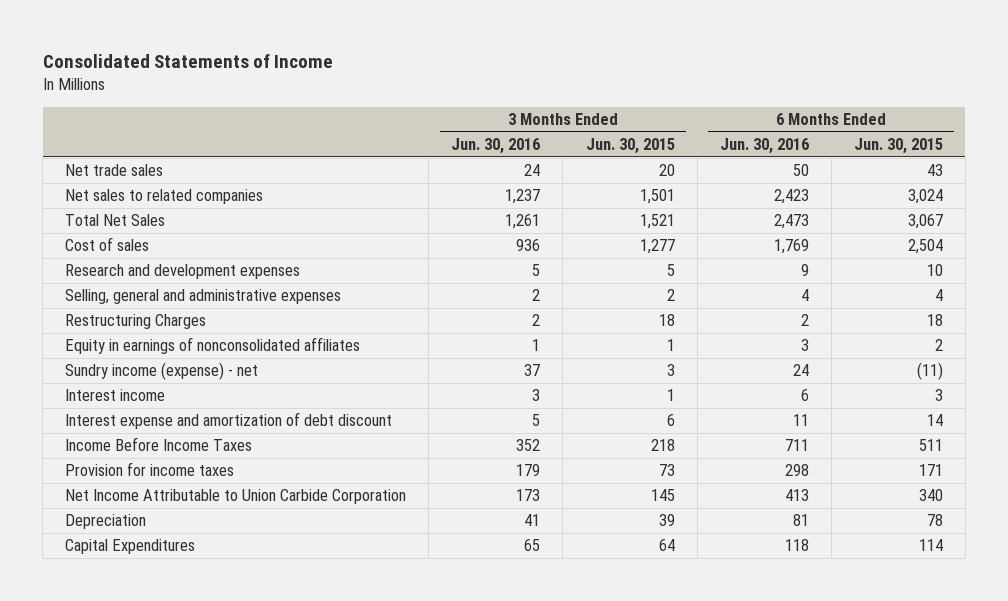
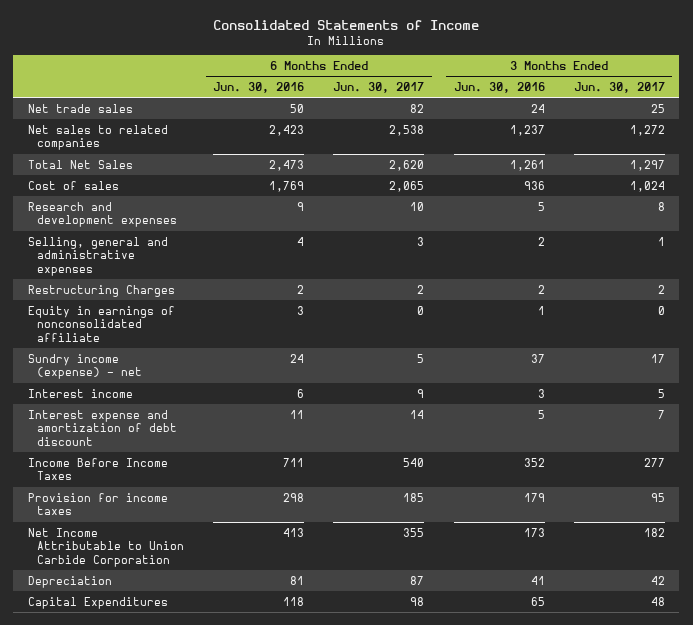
[585,138,675,155] Jun. 30, 2015 -> none
[853,138,943,155] Jun. 30, 2015 -> none
none -> [333,81,425,93] Jun. 30, 2017
none -> [573,81,665,93] Jun. 30, 2017
[65,337,361,355] Equity in earnings of nonconsolidated affiliates -> [27,305,175,342] Equity in earnings of nonconsolidated affiliate

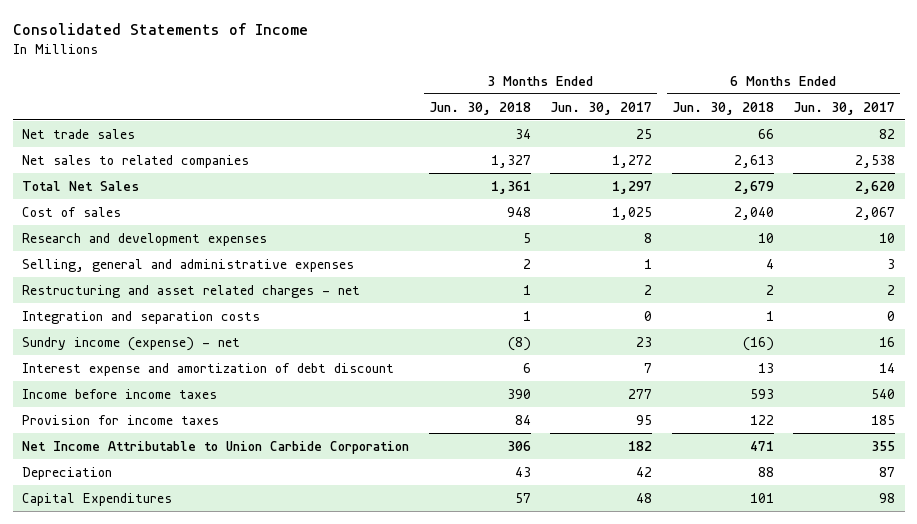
[213,81,305,93] Jun. 30, 2016 -> none
[453,81,545,93] Jun. 30, 2016 -> none
none -> [428,101,531,115] Jun. 30, 2018
none -> [671,101,774,115] Jun. 30, 2018
[389,180,425,192] 2,065 -> [854,206,895,220] 2,067
[629,180,665,192] 1,024 -> [612,206,653,220] 1,025
[27,305,175,342] Equity in earnings of nonconsolidated affiliate -> none
[27,388,133,398] Interest income -> none
[27,284,175,297] Restructuring Charges -> [22,284,361,298] Restructuring and asset related charges - net
none -> [22,310,261,324] Integration and separation costs
[417,353,425,363] 5 -> [878,336,895,347] 16
[650,353,665,363] 17 -> [636,336,653,347] 23
[27,457,168,481] Income Before Income Taxes -> [22,388,218,399] Income before income taxes

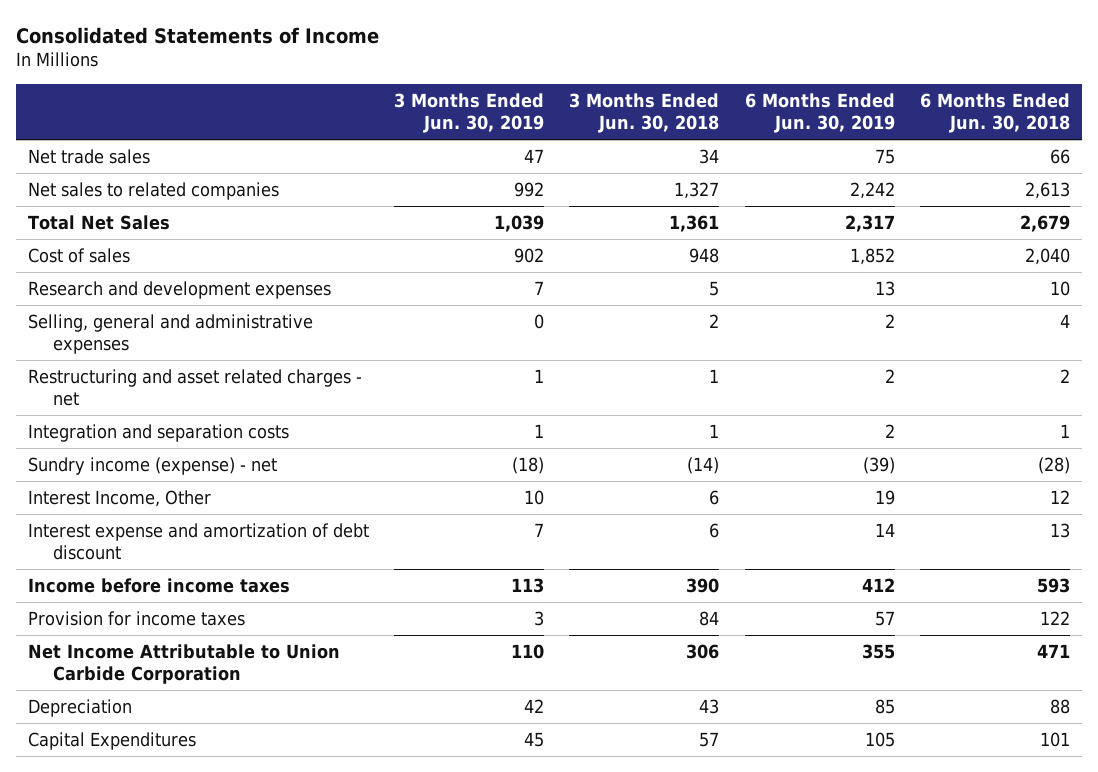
[550,101,653,115] Jun. 30, 2017 -> none
[792,101,895,115] Jun. 30, 2017 -> none
none -> [394,92,545,134] 3 Months Ended Jun. 30, 2019
none -> [744,92,895,134] 6 Months Ended Jun. 30, 2019
[507,336,531,351] (8) -> [687,456,720,474] (14)
[742,336,774,351] (16) -> [1037,456,1070,474] (28)
none -> [28,489,212,507] Interest Income, Other

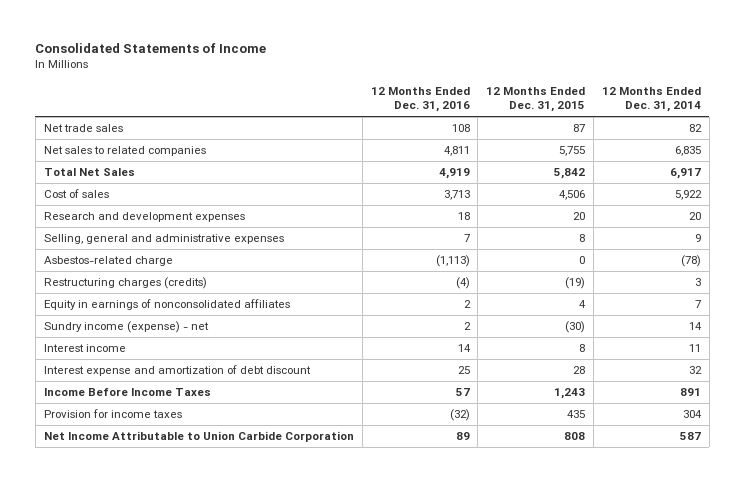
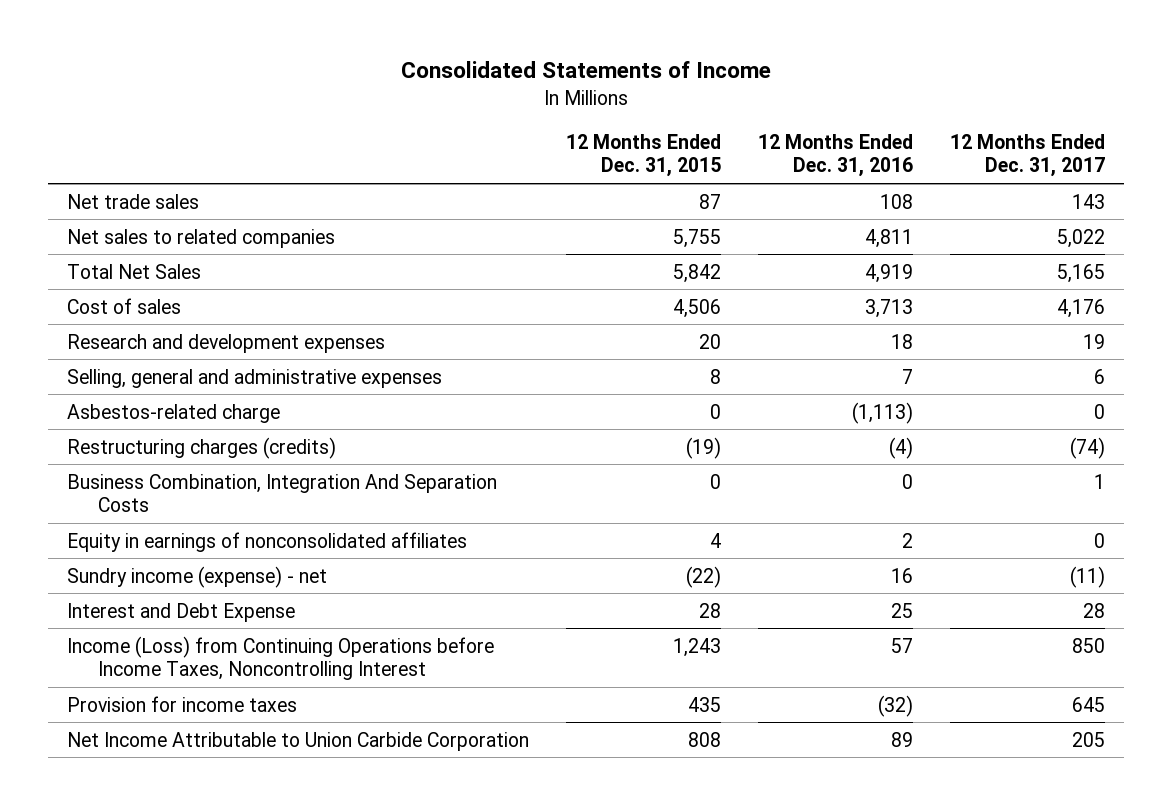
[601,86,701,112] 12 Months Ended Dec. 31, 2014 -> none
none -> [949,133,1105,178] 12 Months Ended Dec. 31, 2017
none -> [66,473,497,513] Business Combination, Integration And Separation Costs
[43,344,126,353] Interest income -> none
[463,322,471,331] 2 -> [890,567,913,583] 16
[565,321,586,334] (30) -> [685,565,721,588] (22)
[43,365,311,377] Interest expense and amortization of debt discount -> [66,602,295,622] Interest and Debt Expense
[43,388,211,397] Income Before Income Taxes -> [66,635,494,681] Income (Loss) from Continuing Operations before Income Taxes, Noncontrolling Interest

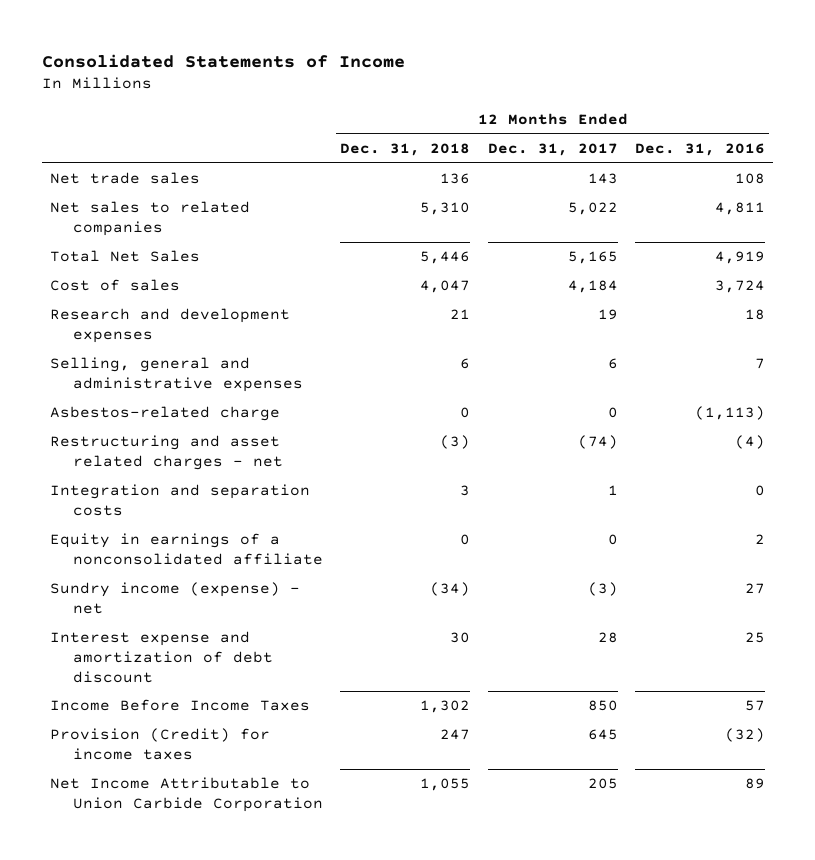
[565,133,721,178] 12 Months Ended Dec. 31, 2015 -> none
none -> [340,142,471,156] Dec. 31, 2018
[864,298,913,318] 3,713 -> [714,280,765,294] 3,724
[1056,298,1105,318] 4,176 -> [567,280,618,294] 4,184
[66,436,336,459] Restructuring charges (credits) -> [50,435,284,470] Restructuring and asset related charges - net
[66,473,497,513] Business Combination, Integration And Separation Costs -> [50,484,311,516] Integration and separation costs
[66,531,467,552] Equity in earnings of nonconsolidated affiliates -> [50,533,324,565] Equity in earnings of a nonconsolidated affiliate
[890,567,913,583] 16 -> [744,583,765,595] 27
[1069,565,1105,588] (11) -> [587,582,618,597] (3)
[66,602,295,622] Interest and Debt Expense -> [50,631,274,683] Interest expense and amortization of debt discount
[66,635,494,681] Income (Loss) from Continuing Operations before Income Taxes, Noncontrolling Interest -> [50,699,311,712] Income Before Income Taxes
[66,695,297,712] Provision for income taxes -> [50,728,271,760] Provision (Credit) for income taxes

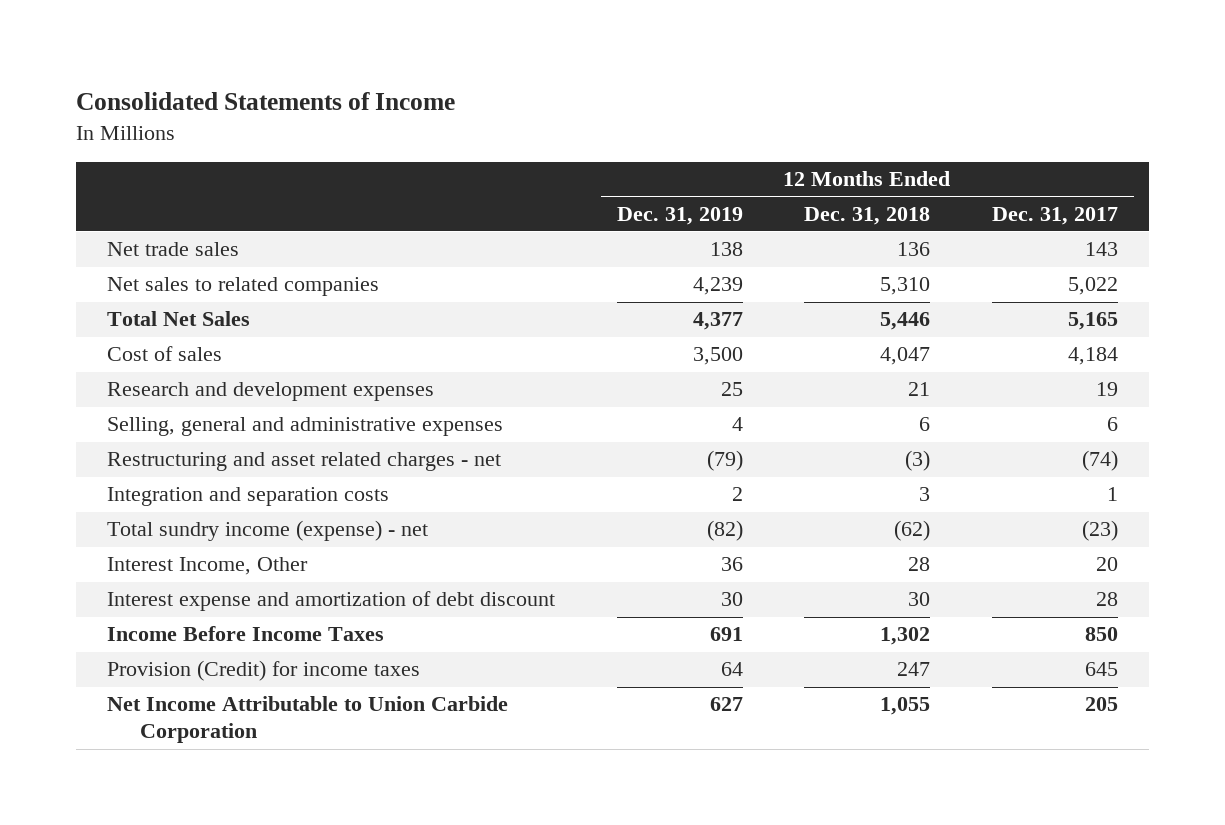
[634,142,765,156] Dec. 31, 2016 -> none
none -> [616,206,743,225] Dec. 31, 2019
[50,406,281,422] Asbestos-related charge -> none
[50,533,324,565] Equity in earnings of a nonconsolidated affiliate -> none
[50,582,301,614] Sundry income (expense) - net -> [106,520,428,542] Total sundry income (expense) - net
[430,582,471,597] (34) -> [894,520,931,542] (62)
[587,582,618,597] (3) -> [1082,520,1119,542] (23)
none -> [106,557,308,576] Interest Income, Other

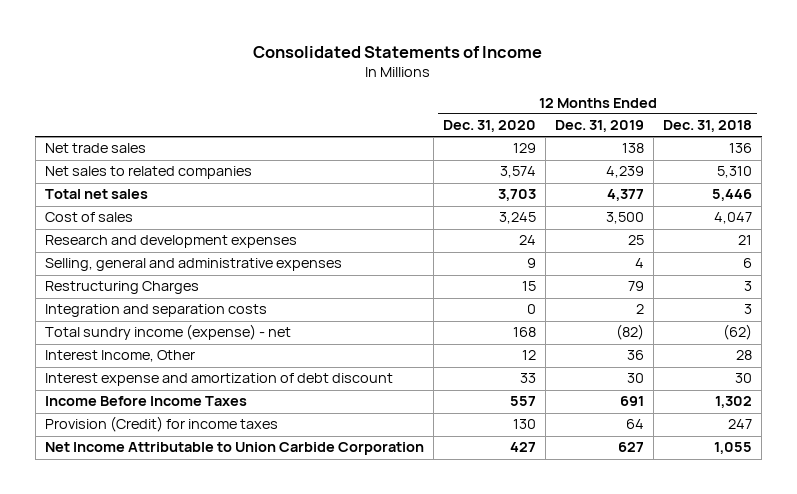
[992,206,1119,225] Dec. 31, 2017 -> none
none -> [442,120,536,133] Dec. 31, 2020
[106,311,250,327] Total Net Sales -> [44,189,148,200] Total net sales
[106,452,501,472] Restructuring and asset related charges - net -> [44,281,199,295] Restructuring Charges
[706,450,743,472] (79) -> [628,281,645,292] 79
[905,450,931,472] (3) -> [744,281,753,292] 3

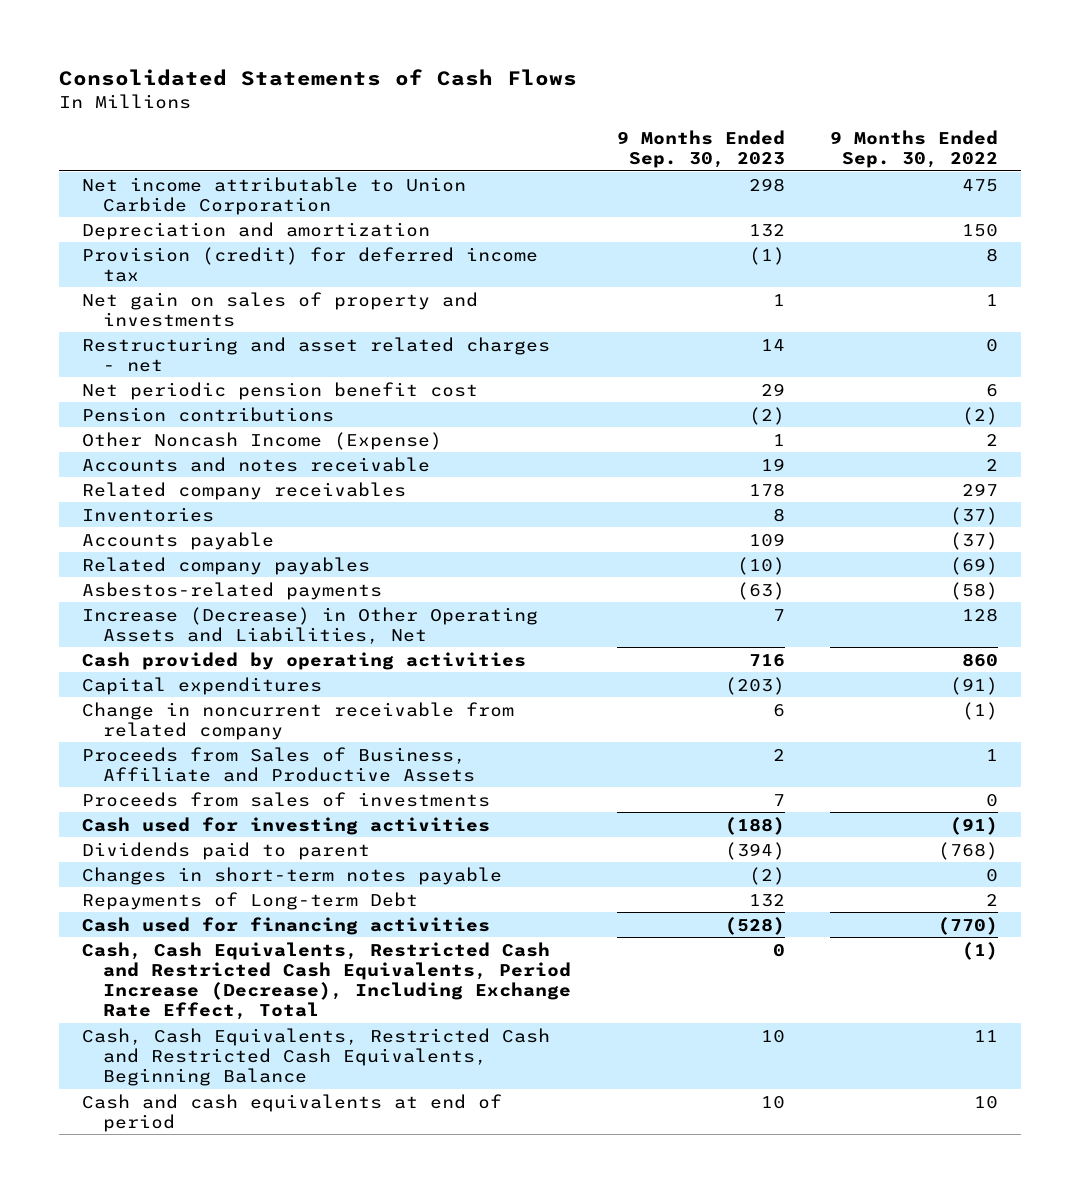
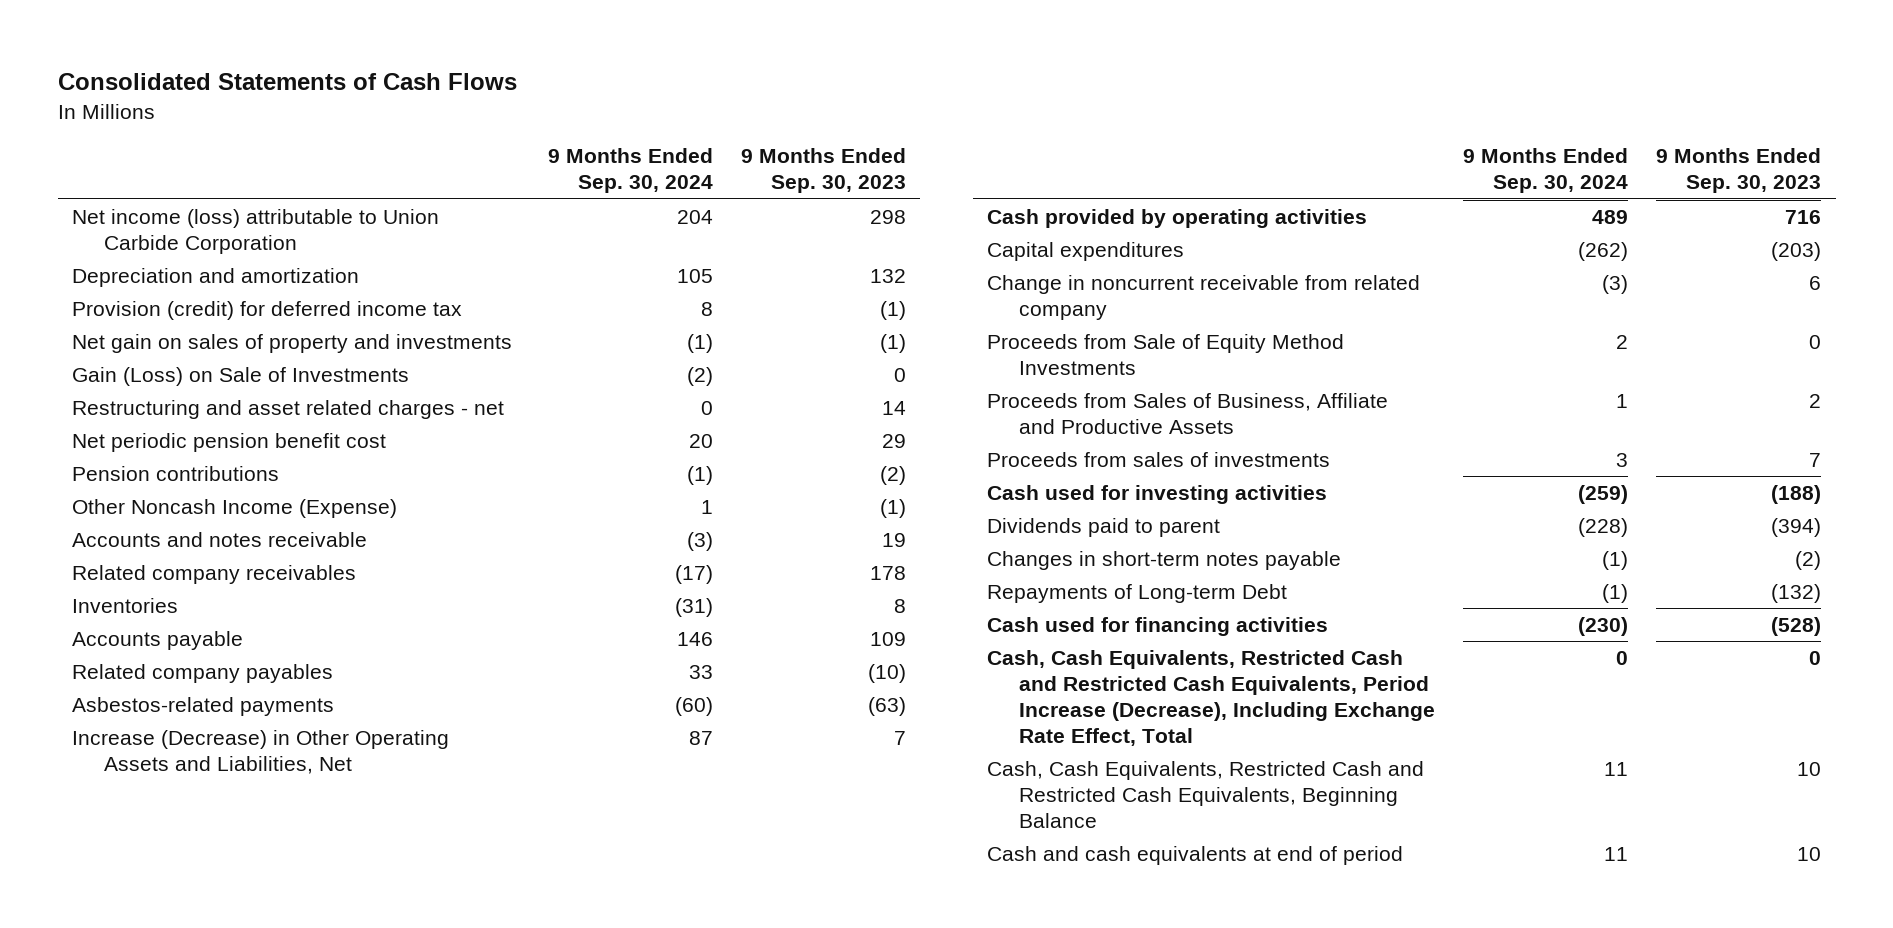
[830,130,999,169] 9 Months Ended Sep. 30, 2022 -> none
none -> [547,148,713,194] 9 Months Ended Sep. 30, 2024
[81,176,466,215] Net income attributable to Union Carbide Corporation -> [71,208,439,254] Net income (loss) attributable to Union Carbide Corporation
[772,293,785,306] 1 -> [880,333,907,353] (1)
none -> [71,366,409,386] Gain (Loss) on Sale of Investments
[772,433,785,446] 1 -> [880,498,907,518] (1)
none -> [987,333,1345,375] Proceeds from Sale of Equity Method Investments
[748,893,785,907] 132 -> [1771,583,1822,603] (132)

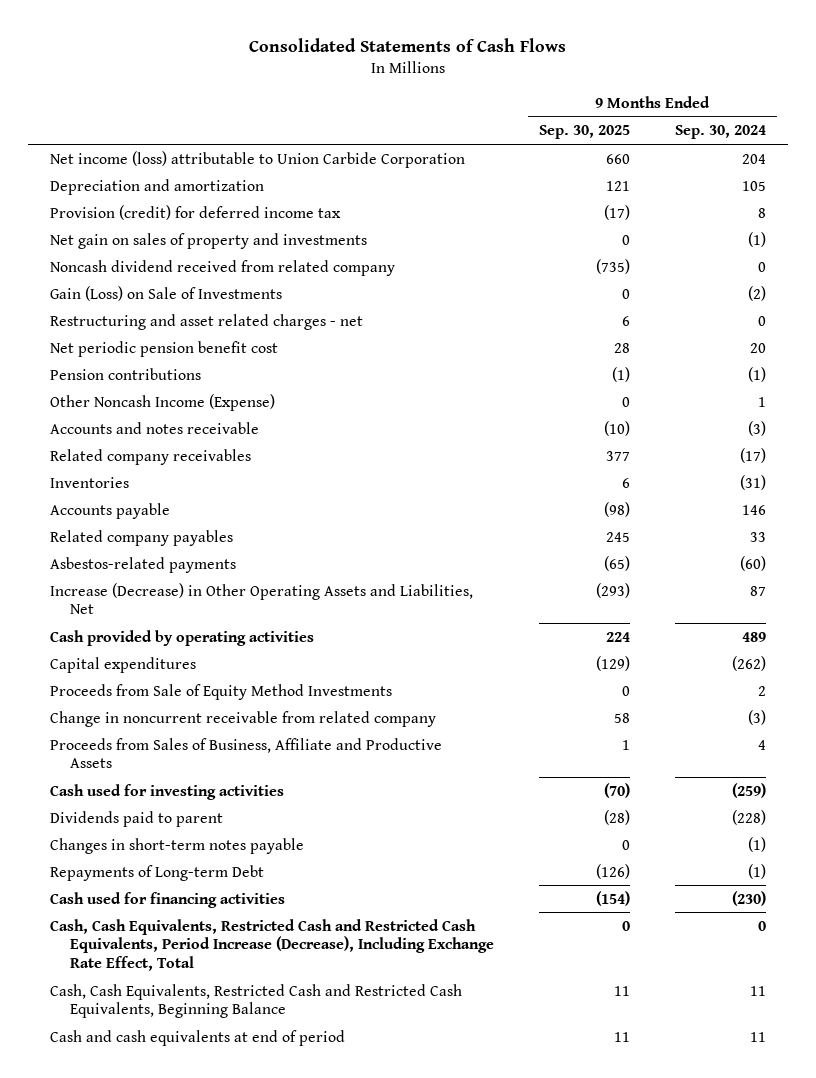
[741,148,907,194] 9 Months Ended Sep. 30, 2023 -> none
none -> [538,125,630,140] Sep. 30, 2025
none -> [50,259,396,276] Noncash dividend received from related company
[987,451,1331,467] Proceeds from sales of investments -> none
[987,274,1421,320] Change in noncurrent receivable from related company -> [50,710,437,727] Change in noncurrent receivable from related company
[1616,393,1629,408] 1 -> [757,739,766,750] 4

